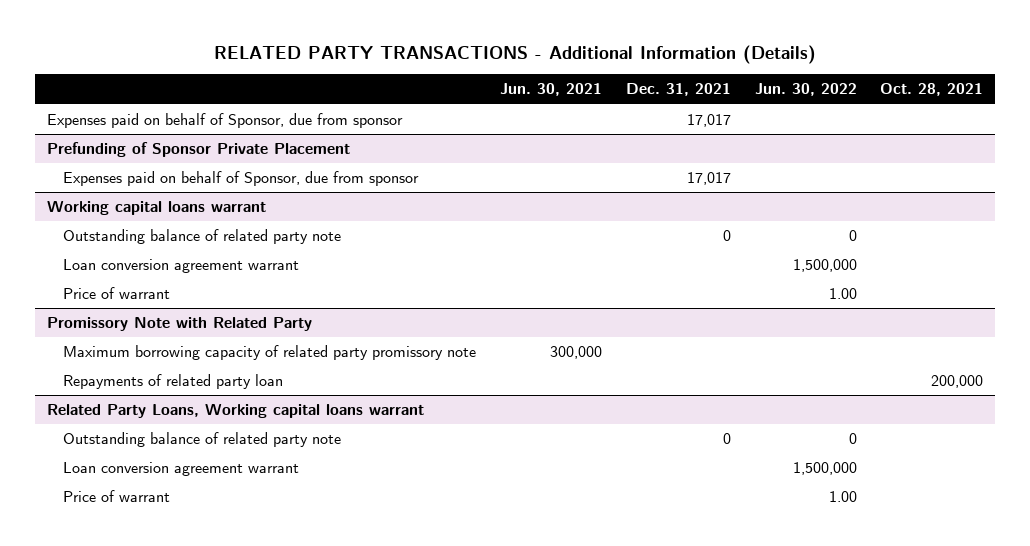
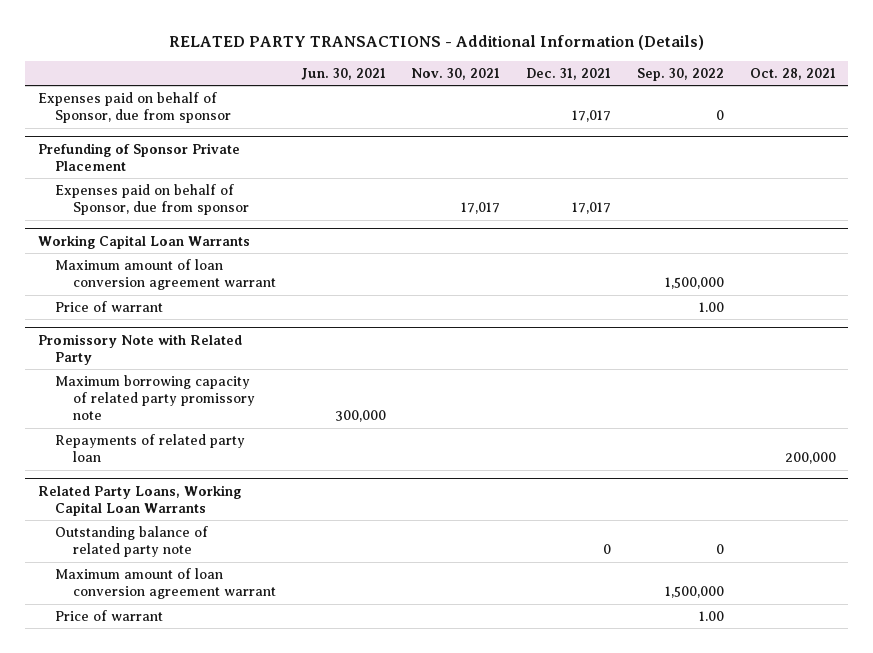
[754,83,857,97] Jun. 30, 2022 -> none
none -> [411,67,501,80] Nov. 30, 2021
none -> [636,67,724,81] Sep. 30, 2022
[63,228,342,244] Outstanding balance of related party note -> none
[46,200,266,215] Working capital loans warrant -> [37,234,250,249] Working Capital Loan Warrants
[63,258,300,273] Loan conversion agreement warrant -> [55,259,276,291] Maximum amount of loan conversion agreement warrant
[46,403,424,418] Related Party Loans, Working capital loans warrant -> [37,484,241,516] Related Party Loans, Working Capital Loan Warrants
[63,461,300,476] Loan conversion agreement warrant -> [55,568,276,600] Maximum amount of loan conversion agreement warrant

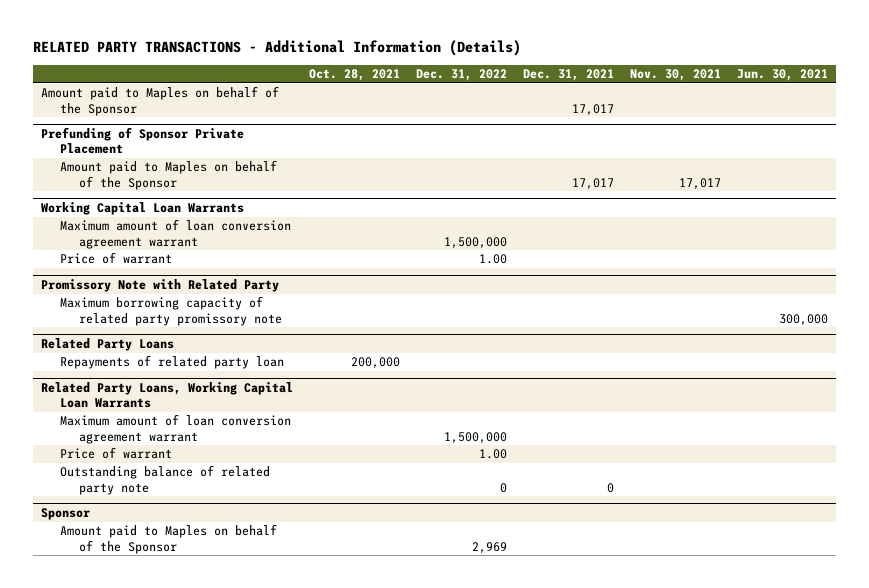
[636,67,724,81] Sep. 30, 2022 -> none
none -> [415,68,507,81] Dec. 31, 2022
[37,92,232,124] Expenses paid on behalf of Sponsor, due from sponsor -> [40,86,279,116] Amount paid to Maples on behalf of the Sponsor
[55,184,249,216] Expenses paid on behalf of Sponsor, due from sponsor -> [59,160,277,190] Amount paid to Maples on behalf of the Sponsor
[55,434,246,463] Repayments of related party loan -> none
none -> [40,338,174,352] Related Party Loans
none -> [59,355,284,370] Repayments of related party loan
[55,526,209,558] Outstanding balance of related party note -> [59,465,270,495] Outstanding balance of related party note
none -> [40,508,90,521] Sponsor
none -> [59,524,277,554] Amount paid to Maples on behalf of the Sponsor

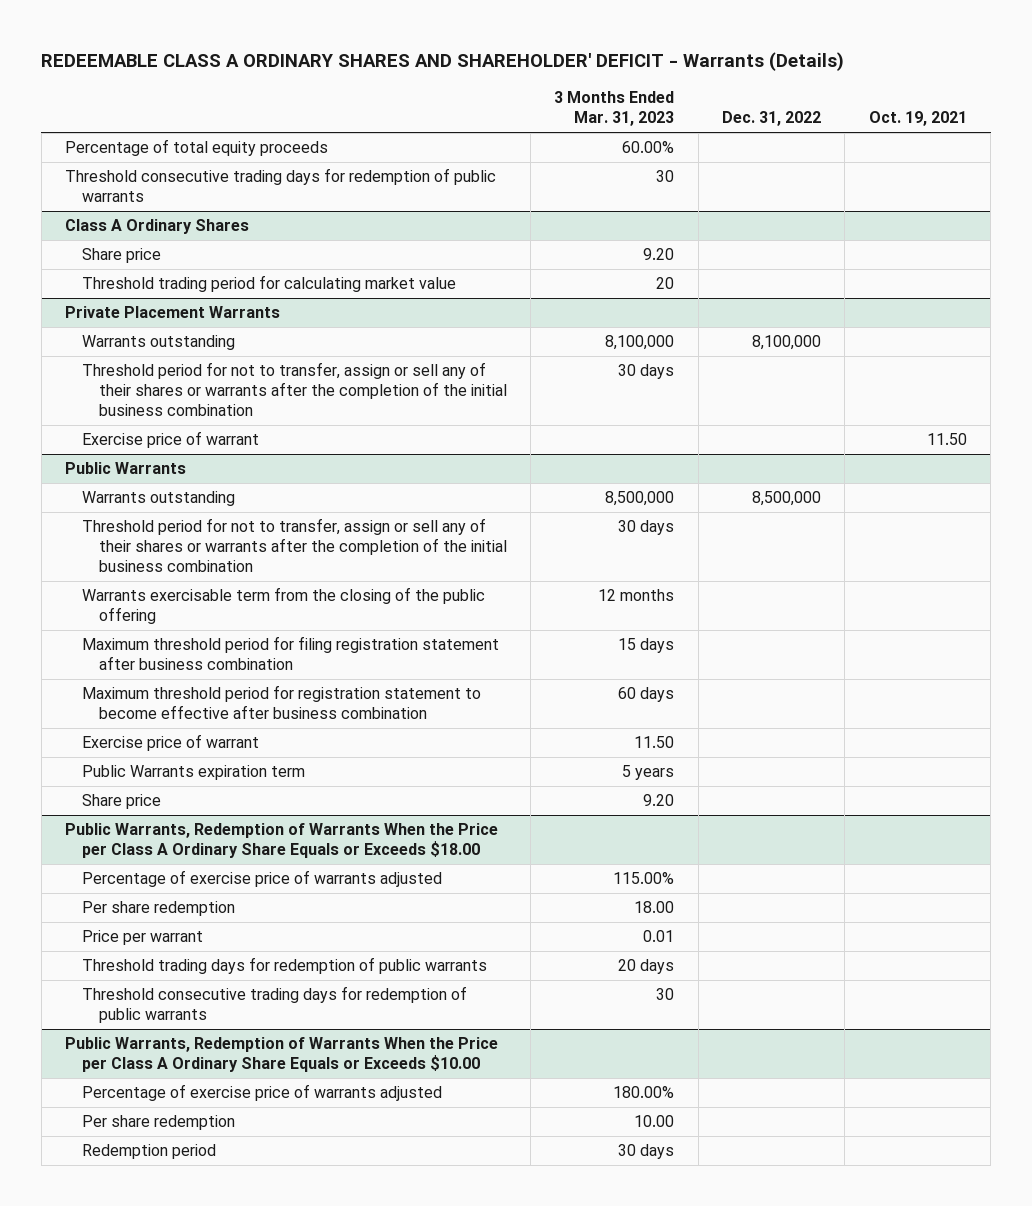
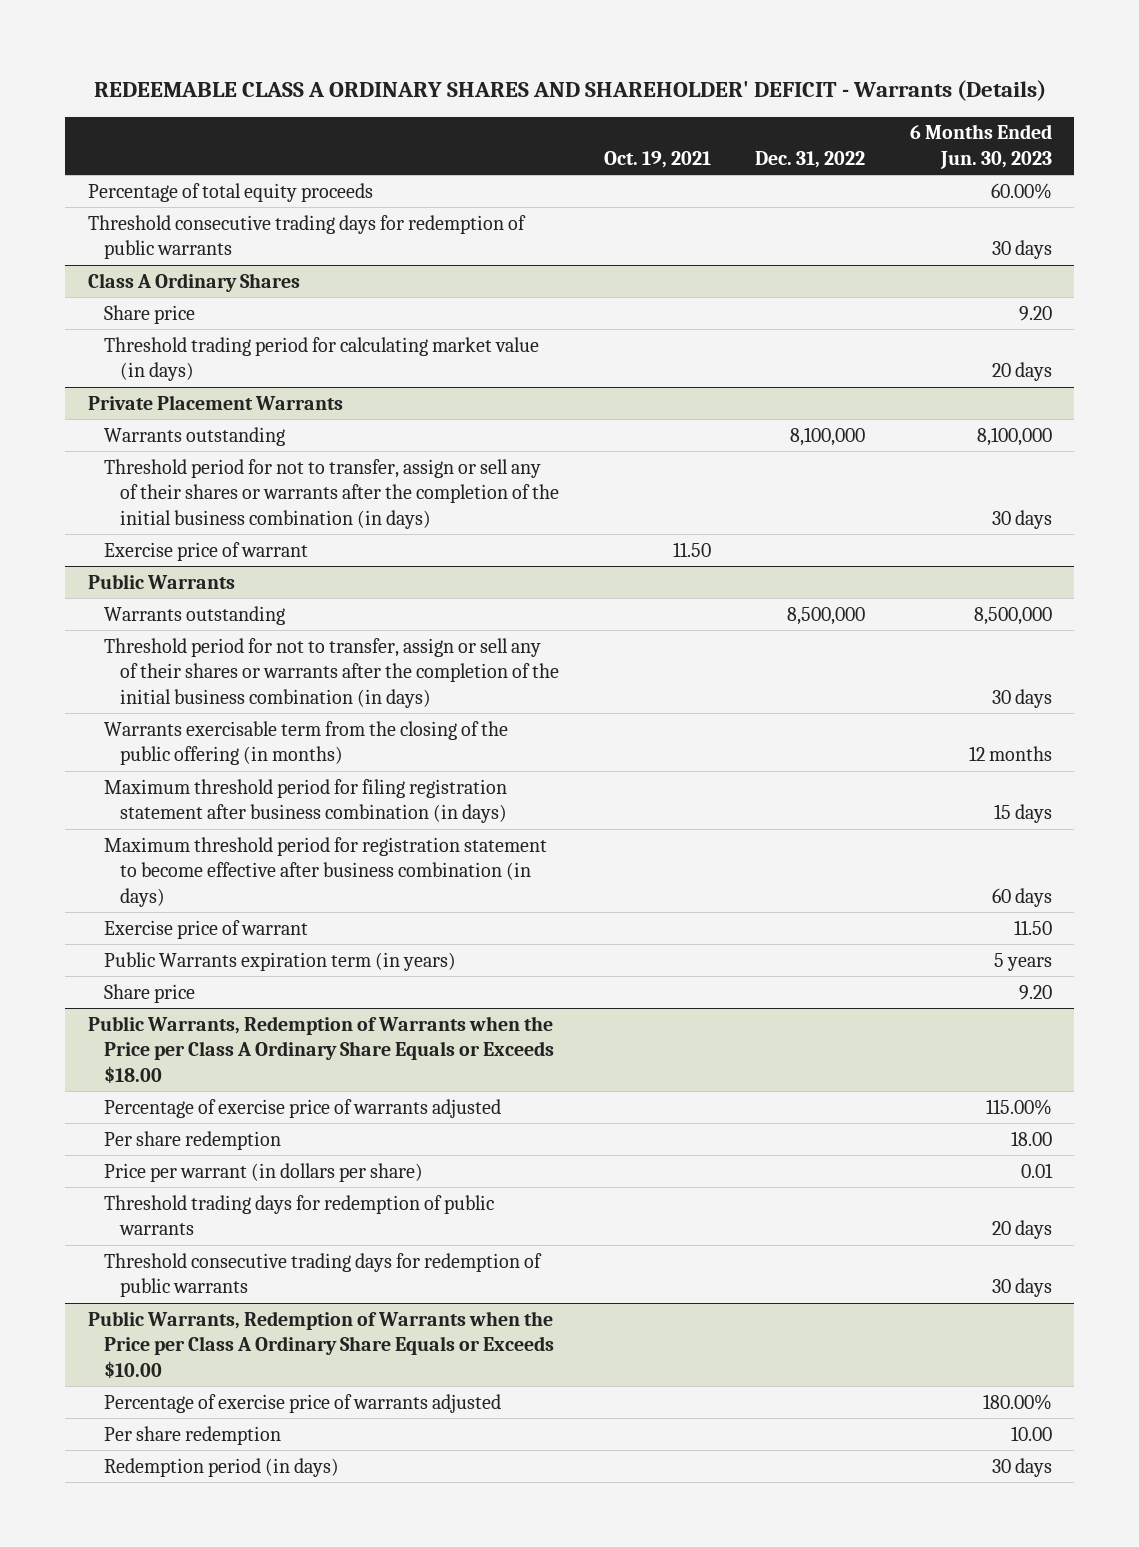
[554,91,675,127] 3 Months Ended Mar. 31, 2023 -> none
none -> [909,124,1052,169] 6 Months Ended Jun. 30, 2023
[81,275,456,293] Threshold trading period for calculating market value -> [103,336,539,382] Threshold trading period for calculating market value (in days)
[81,362,507,417] Threshold period for not to transfer, assign or sell any of their shares or warrants after the completion of the initial business combination -> [103,458,559,530] Threshold period for not to transfer, assign or sell any of their shares or warrants after the completion of the initial business combination (in days)
[81,518,507,573] Threshold period for not to transfer, assign or sell any of their shares or warrants after the completion of the initial business combination -> [103,637,559,709] Threshold period for not to transfer, assign or sell any of their shares or warrants after the completion of the initial business combination (in days)
[81,587,485,625] Warrants exercisable term from the closing of the public offering -> [103,720,508,766] Warrants exercisable term from the closing of the public offering (in months)
[81,636,499,671] Maximum threshold period for filing registration statement after business combination -> [103,778,507,824] Maximum threshold period for filing registration statement after business combination (in days)
[81,685,481,720] Maximum threshold period for registration statement to become effective after business combination -> [103,836,547,908] Maximum threshold period for registration statement to become effective after business combination (in days)
[81,765,305,781] Public Warrants expiration term -> [103,951,456,971] Public Warrants expiration term (in years)
[65,823,499,859] Public Warrants, Redemption of Warrants When the Price per Class A Ordinary Share Equals or Exceeds $18.00 -> [87,1015,554,1084] Public Warrants, Redemption of Warrants when the Price per Class A Ordinary Share Equals or Exceeds $18.00
[81,930,203,946] Price per warrant -> [103,1162,423,1182] Price per warrant (in dollars per share)
[65,1037,499,1073] Public Warrants, Redemption of Warrants When the Price per Class A Ordinary Share Equals or Exceeds $10.00 -> [87,1310,554,1379] Public Warrants, Redemption of Warrants when the Price per Class A Ordinary Share Equals or Exceeds $10.00
[81,1144,216,1160] Redemption period -> [103,1457,339,1477] Redemption period (in days)

